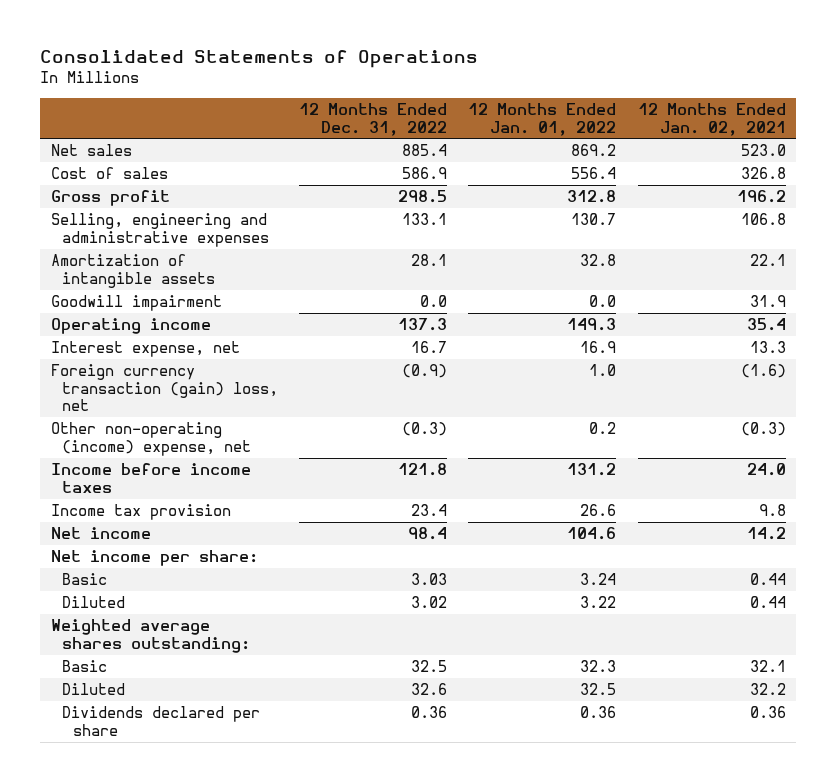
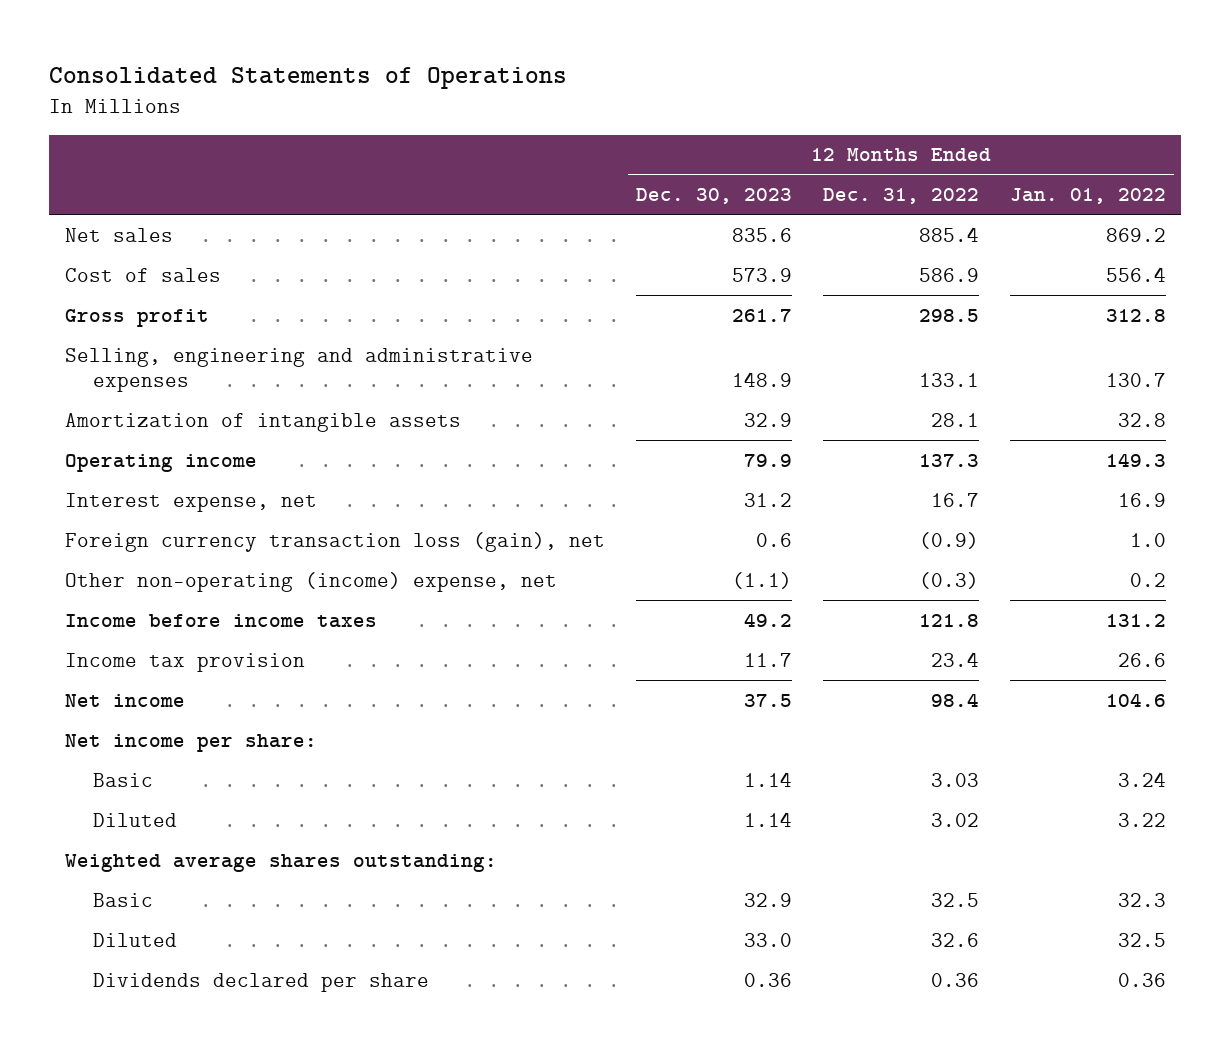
[637,103,786,136] 12 Months Ended Jan. 02, 2021 -> none
none -> [635,188,792,205] Dec. 30, 2023
[50,295,222,312] Goodwill impairment -> none
[50,364,278,412] Foreign currency transaction (gain) loss, net -> [64,531,605,552] Foreign currency transaction loss (gain), net

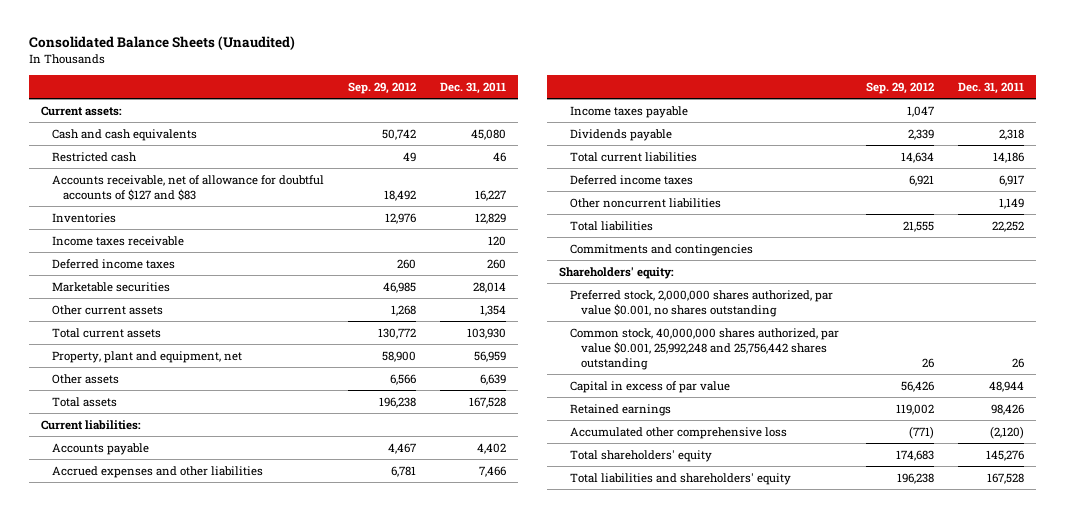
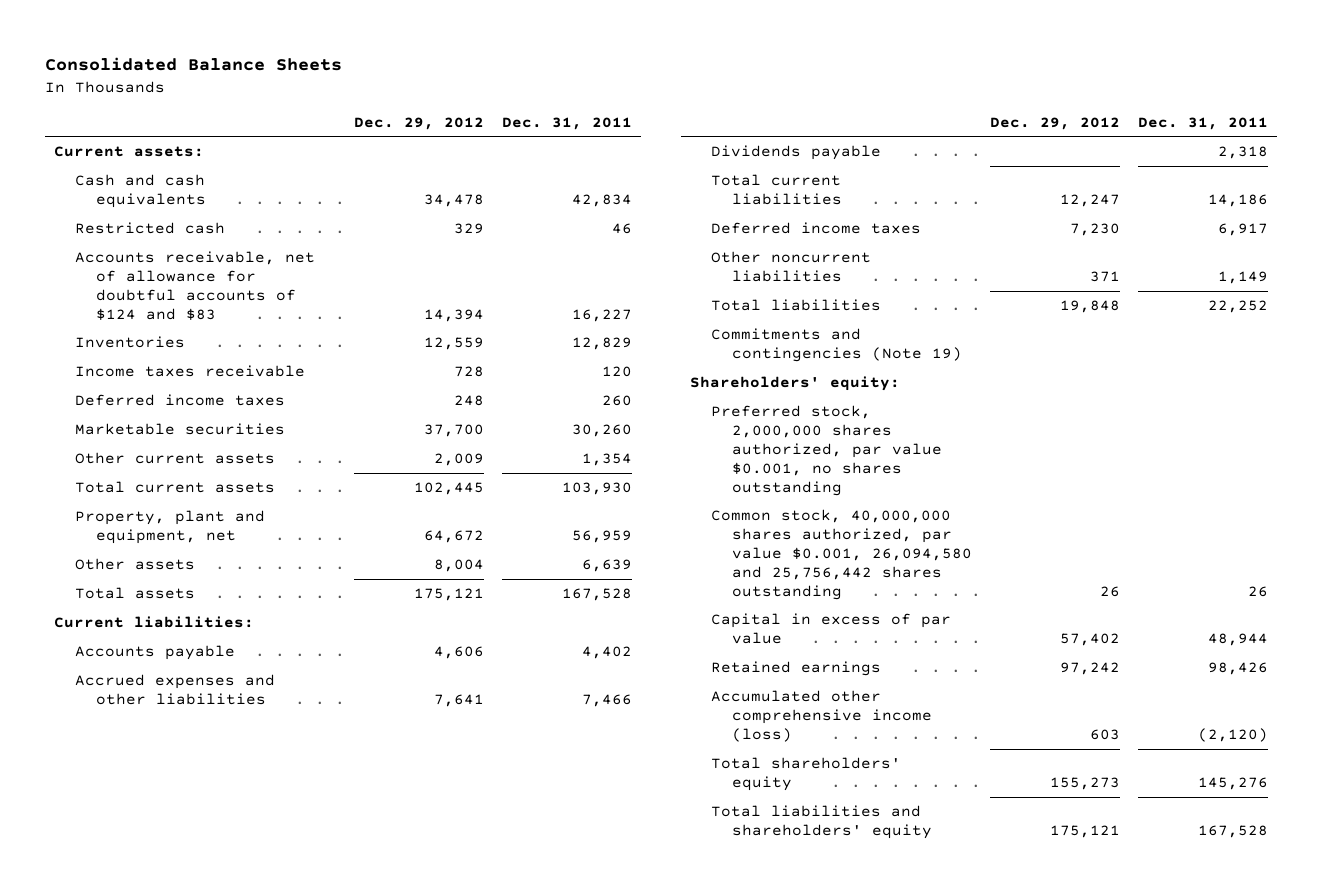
[28,36,295,51] Consolidated Balance Sheets (Unaudited) -> [45,57,343,72] Consolidated Balance Sheets
[348,81,417,94] Sep. 29, 2012 -> none
none -> [354,116,485,130] Dec. 29, 2012
[471,128,507,140] 45,080 -> [572,194,633,208] 42,834
[52,174,325,201] Accounts receivable, net of allowance for doubtful accounts of $127 and $83 -> [75,251,316,320] Accounts receivable, net of allowance for doubtful accounts of $124 and $83
[473,281,507,293] 28,014 -> [572,424,633,438] 30,260
[570,105,689,118] Income taxes payable -> none
[570,243,754,256] Commitments and contingencies -> [711,328,962,363] Commitments and contingencies (Note 19)
[570,327,840,370] Common stock, 40,000,000 shares authorized, par value $0.001, 25,992,248 and 25,756,442 shares outstanding -> [711,509,972,600] Common stock, 40,000,000 shares authorized, par value $0.001, 26,094,580 and 25,756,442 shares outstanding
[570,426,788,439] Accumulated other comprehensive loss -> [711,690,932,742] Accumulated other comprehensive income (loss)

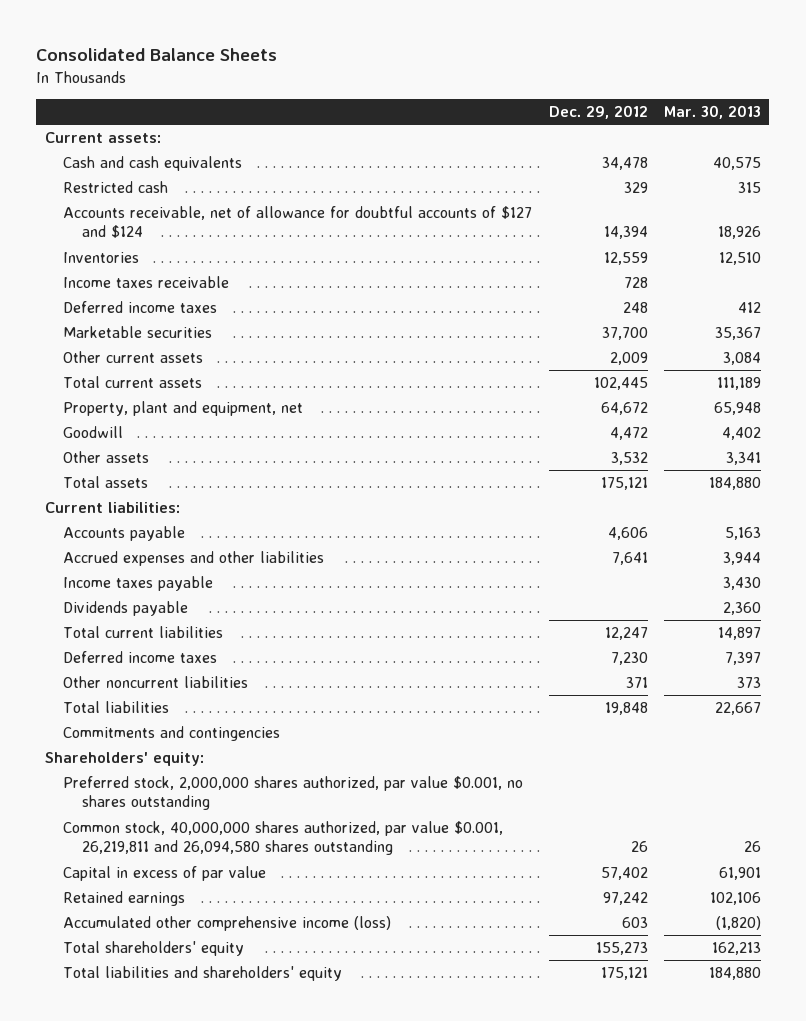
[502,116,633,130] Dec. 31, 2011 -> none
none -> [664,105,762,120] Mar. 30, 2013
[75,251,316,320] Accounts receivable, net of allowance for doubtful accounts of $124 and $83 -> [63,206,533,239] Accounts receivable, net of allowance for doubtful accounts of $127 and $124
none -> [63,426,124,439] Goodwill
[434,559,485,573] 8,004 -> [610,452,648,466] 3,532
none -> [63,576,214,592] Income taxes payable
[711,328,962,363] Commitments and contingencies (Note 19) -> [63,726,281,742] Commitments and contingencies
[711,509,972,600] Common stock, 40,000,000 shares authorized, par value $0.001, 26,094,580 and 25,756,442 shares outstanding -> [63,821,504,856] Common stock, 40,000,000 shares authorized, par value $0.001, 26,219,811 and 26,094,580 shares outstanding

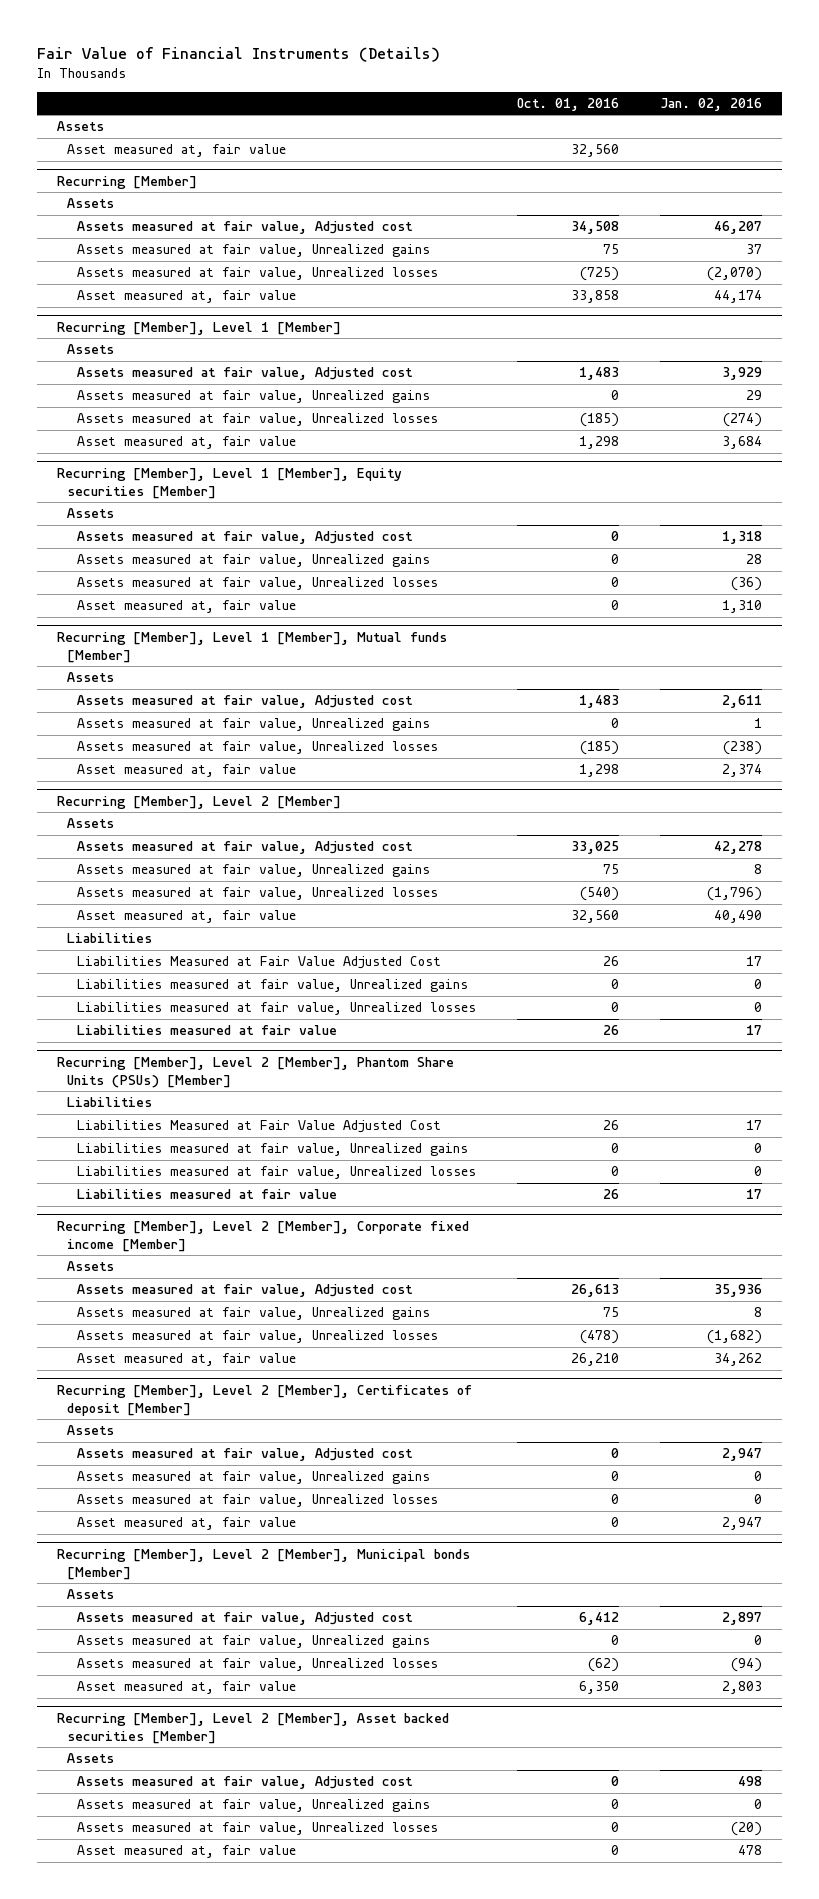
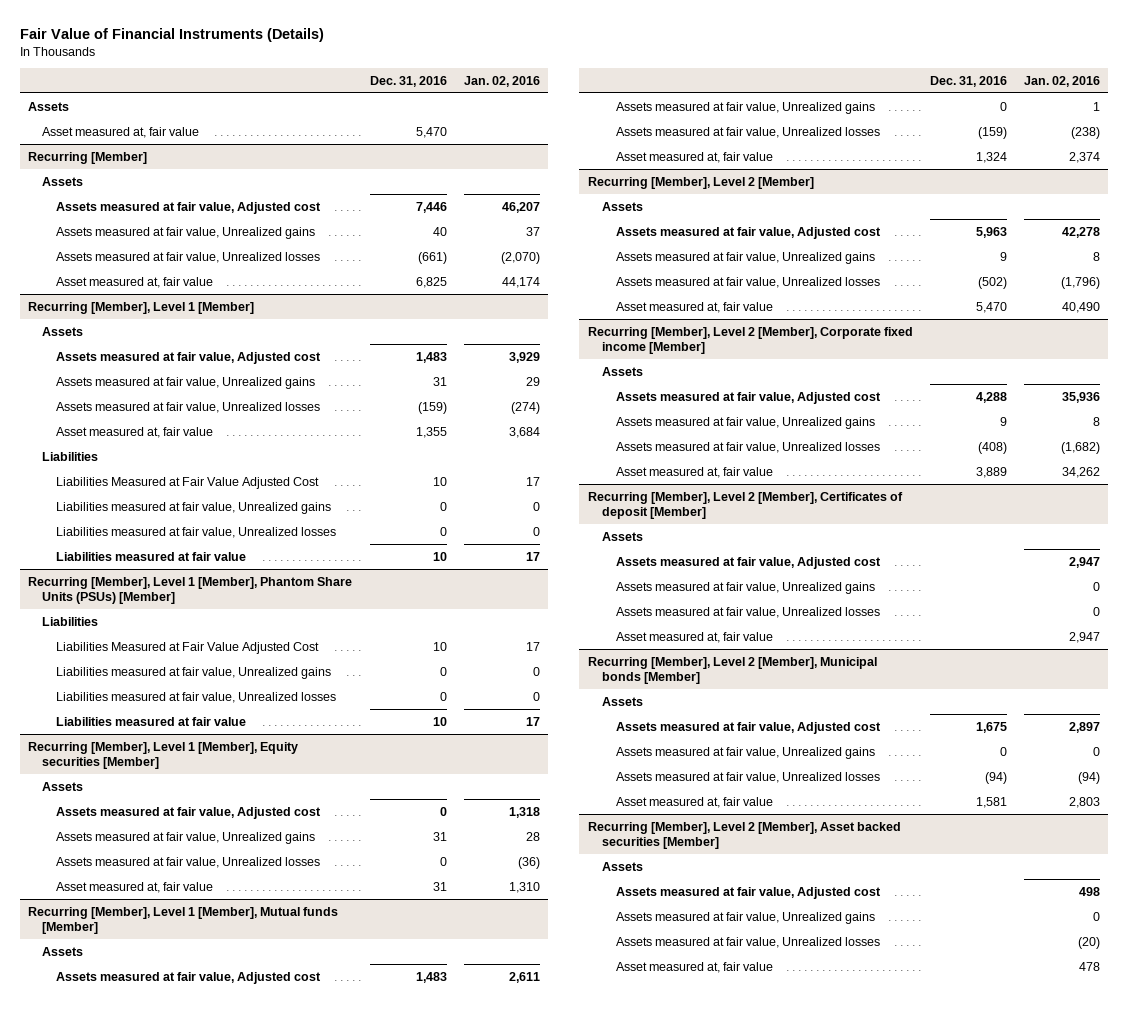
[517,97,620,111] Oct. 01, 2016 -> none
none -> [369,75,447,87] Dec. 31, 2016
none -> [41,451,98,461] Liabilities
none -> [55,476,319,489] Liabilities Measured at Fair Value Adjusted Cost
none -> [55,501,331,514] Liabilities measured at fair value, Unrealized gains
none -> [55,526,336,538] Liabilities measured at fair value, Unrealized losses
none -> [55,551,246,561] Liabilities measured at fair value
none -> [28,576,353,605] Recurring [Member], Level 1 [Member], Phantom Share Units (PSUs) [Member]
none -> [41,616,98,626] Liabilities
none -> [55,641,319,654] Liabilities Measured at Fair Value Adjusted Cost
none -> [55,666,331,679] Liabilities measured at fair value, Unrealized gains
none -> [55,691,336,703] Liabilities measured at fair value, Unrealized losses
none -> [55,716,246,726] Liabilities measured at fair value
[67,933,153,944] Liabilities -> none
[77,956,442,970] Liabilities Measured at Fair Value Adjusted Cost -> none
[77,979,469,993] Liabilities measured at fair value, Unrealized gains -> none
[77,1002,477,1016] Liabilities measured at fair value, Unrealized losses -> none
[77,1025,338,1036] Liabilities measured at fair value -> none
[57,1056,455,1088] Recurring [Member], Level 2 [Member], Phantom Share Units (PSUs) [Member] -> none
[67,1097,153,1108] Liabilities -> none
[77,1120,442,1134] Liabilities Measured at Fair Value Adjusted Cost -> none
[77,1143,469,1157] Liabilities measured at fair value, Unrealized gains -> none
[77,1166,477,1180] Liabilities measured at fair value, Unrealized losses -> none
[77,1189,338,1200] Liabilities measured at fair value -> none

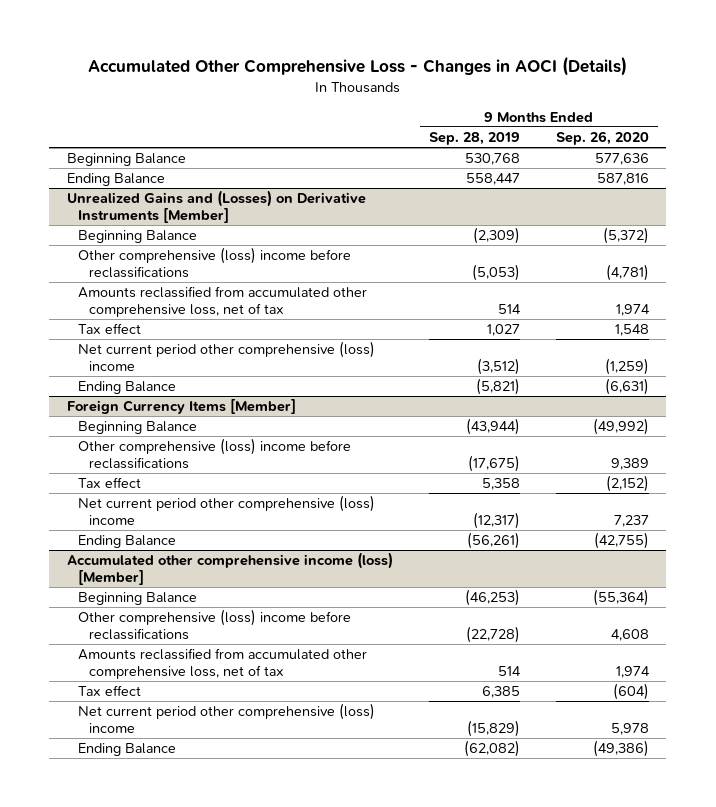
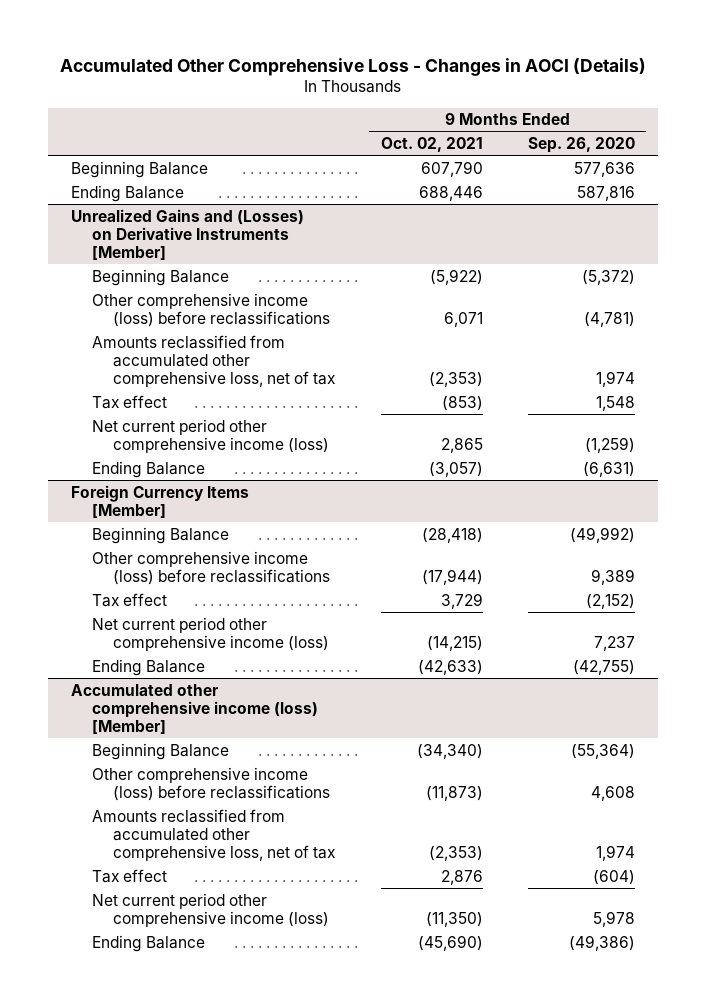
[428,132,520,146] Sep. 28, 2019 -> none
none -> [380,137,483,153] Oct. 02, 2021
[77,247,351,279] Other comprehensive (loss) income before reclassifications -> [91,292,331,327] Other comprehensive income (loss) before reclassifications
[77,341,375,372] Net current period other comprehensive (loss) income -> [91,418,330,453] Net current period other comprehensive income (loss)
[77,438,351,470] Other comprehensive (loss) income before reclassifications -> [91,550,331,585] Other comprehensive income (loss) before reclassifications
[77,495,375,526] Net current period other comprehensive (loss) income -> [91,616,330,651] Net current period other comprehensive income (loss)
[77,609,351,641] Other comprehensive (loss) income before reclassifications -> [91,766,331,801] Other comprehensive income (loss) before reclassifications
[77,703,375,734] Net current period other comprehensive (loss) income -> [91,892,330,927] Net current period other comprehensive income (loss)

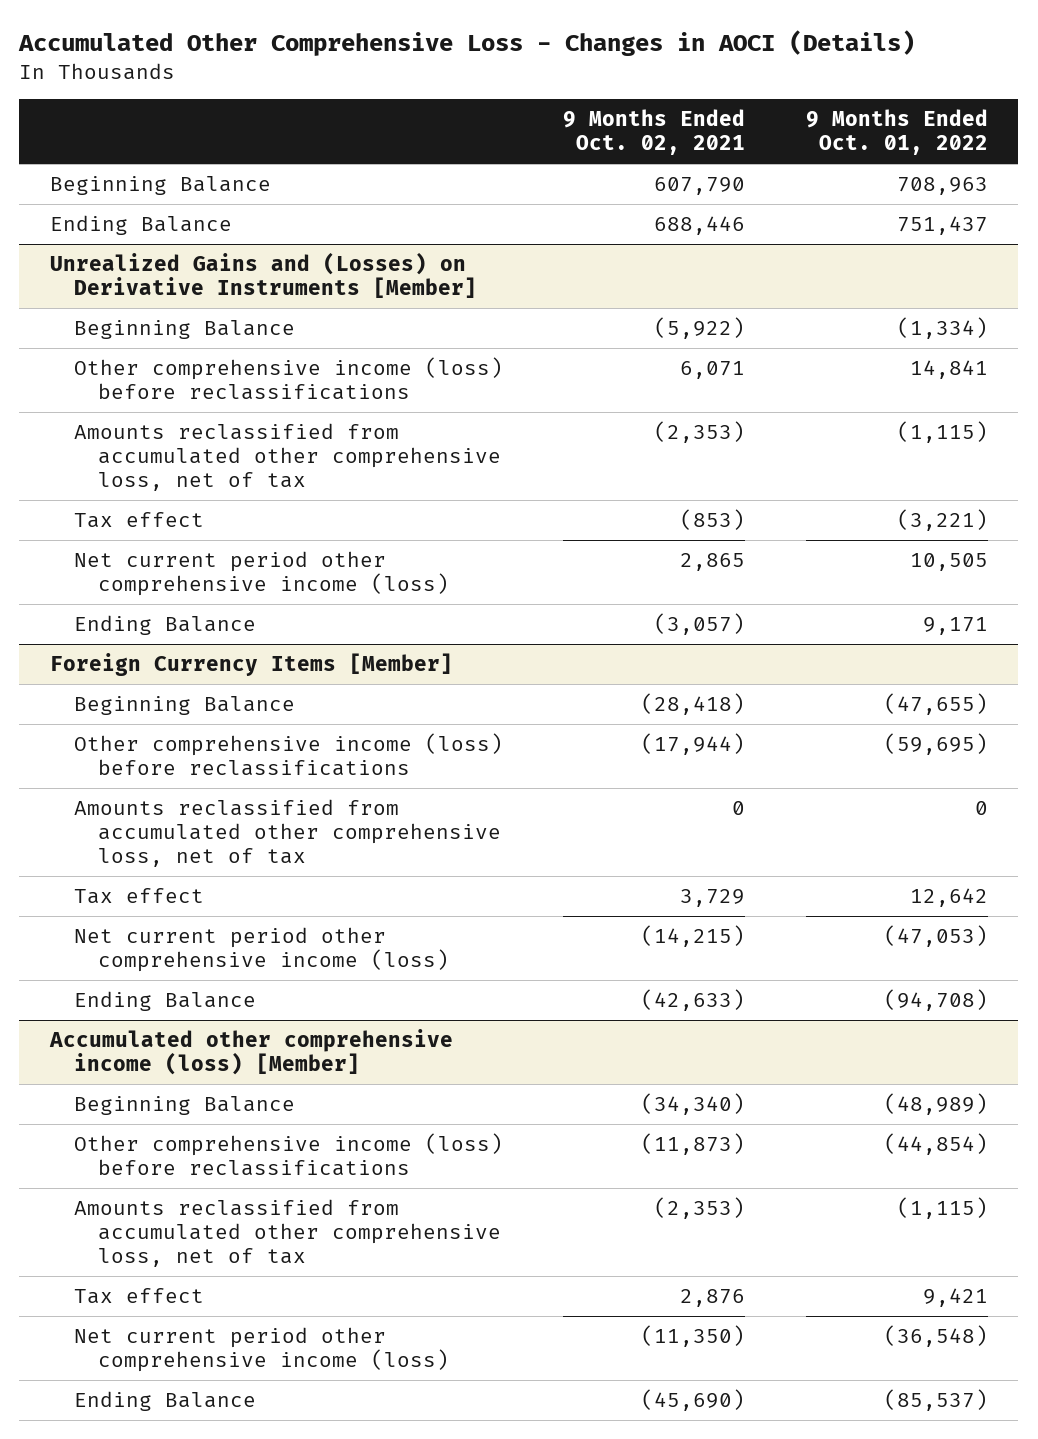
[527,137,635,154] Sep. 26, 2020 -> none
none -> [805,109,988,156] 9 Months Ended Oct. 01, 2022
none -> [73,799,501,868] Amounts reclassified from accumulated other comprehensive loss, net of tax

